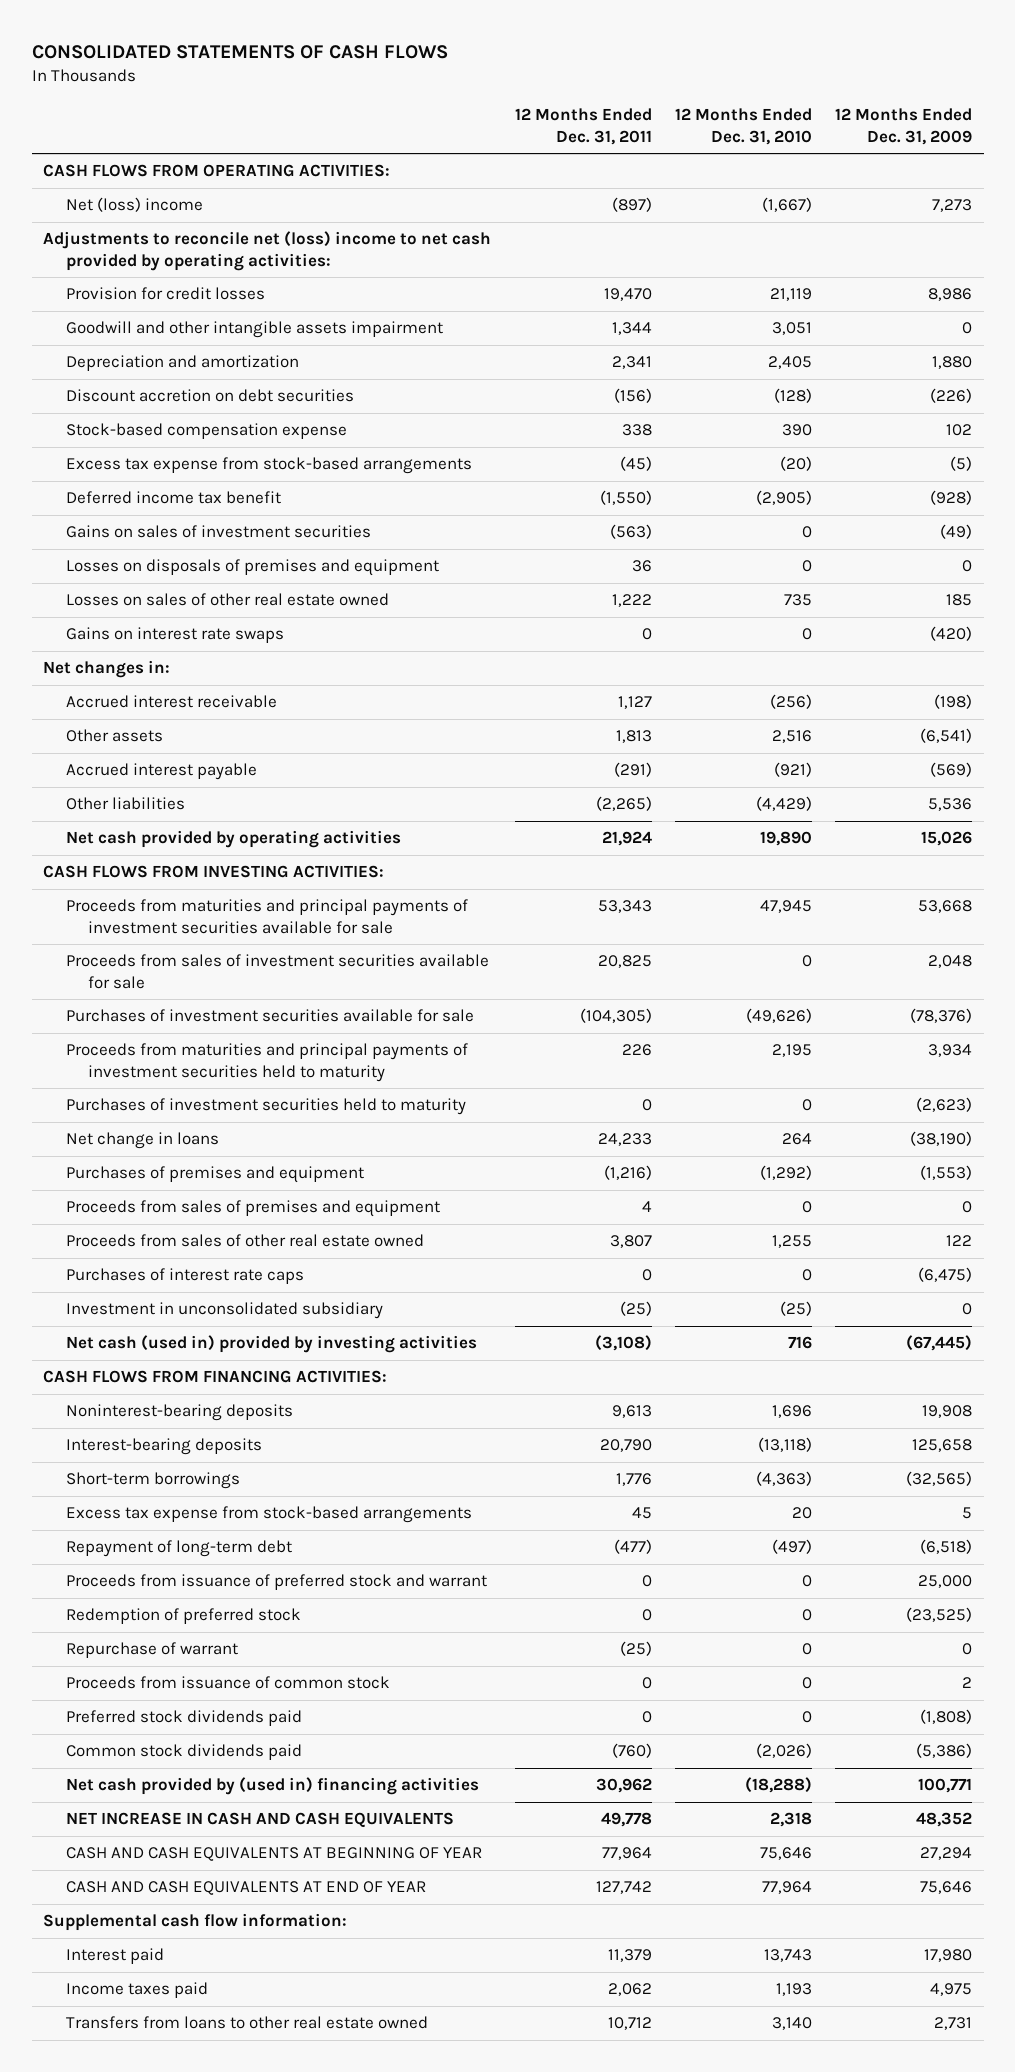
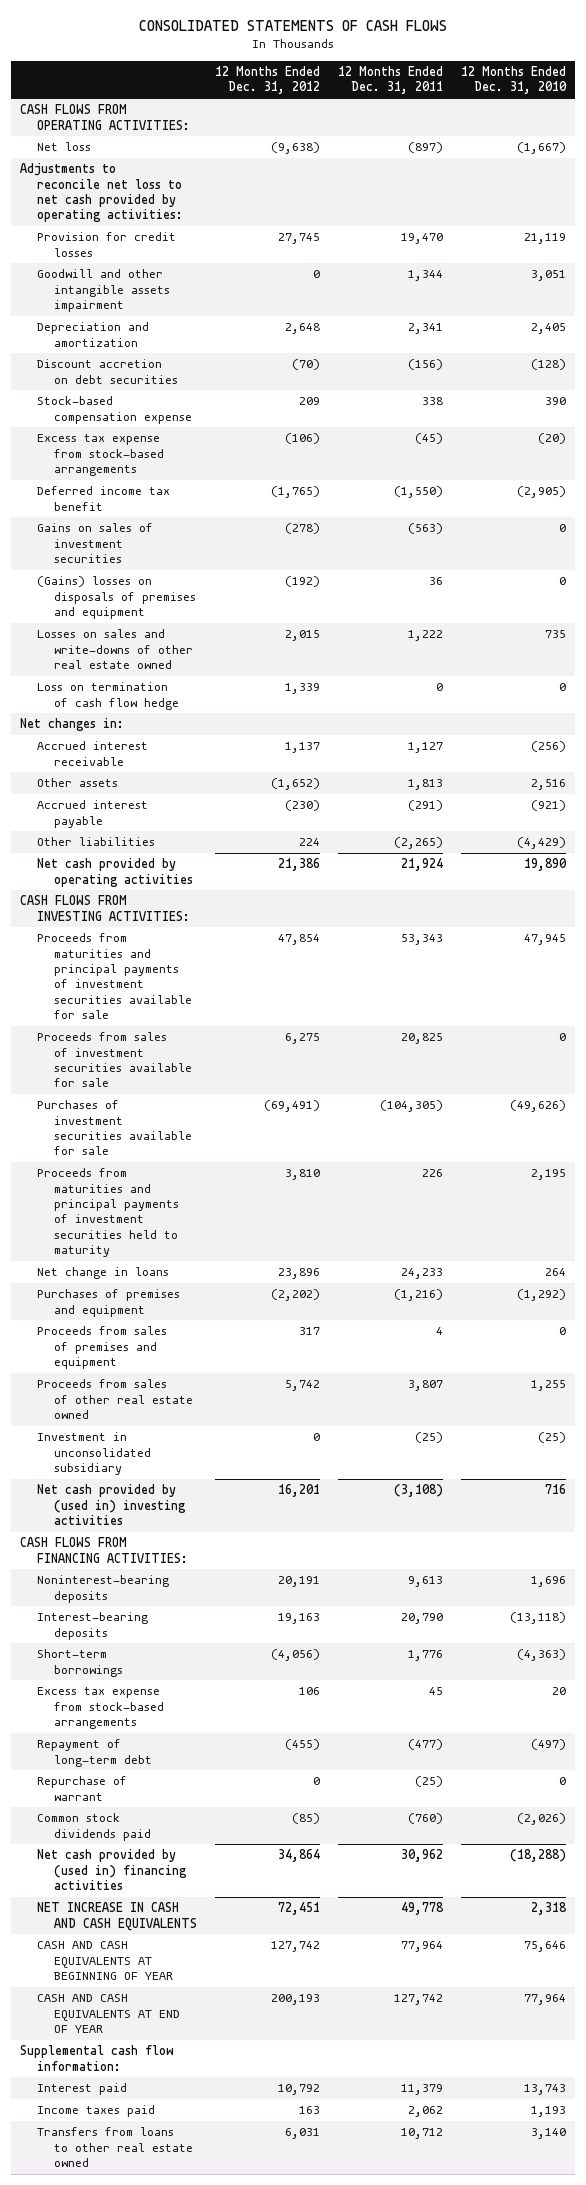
[835,108,973,145] 12 Months Ended Dec. 31, 2009 -> none
none -> [214,66,320,95] 12 Months Ended Dec. 31, 2012
[65,197,203,213] Net (loss) income -> [36,142,91,152] Net loss
[43,231,492,271] Adjustments to reconcile net (loss) income to net cash provided by operating activities: -> [20,163,183,223] Adjustments to reconcile net loss to net cash provided by operating activities:
[65,627,284,644] Gains on interest rate swaps -> none
[65,559,439,577] Losses on disposals of premises and equipment -> [36,576,196,620] (Gains) losses on disposals of premises and equipment
[65,593,389,607] Losses on sales of other real estate owned -> [36,629,193,670] Losses on sales and write-downs of other real estate owned
none -> [36,682,179,710] Loss on termination of cash flow hedge
[65,1098,466,1116] Purchases of investment securities held to maturity -> none
[65,1268,304,1285] Purchases of interest rate caps -> none
[65,1335,477,1354] Net cash (used in) provided by investing activities -> [36,1484,186,1526] Net cash provided by (used in) investing activities
[65,1574,487,1591] Proceeds from issuance of preferred stock and warrant -> none
[65,1608,301,1625] Redemption of preferred stock -> none
[65,1676,390,1690] Proceeds from issuance of common stock -> none
[65,1710,302,1727] Preferred stock dividends paid -> none

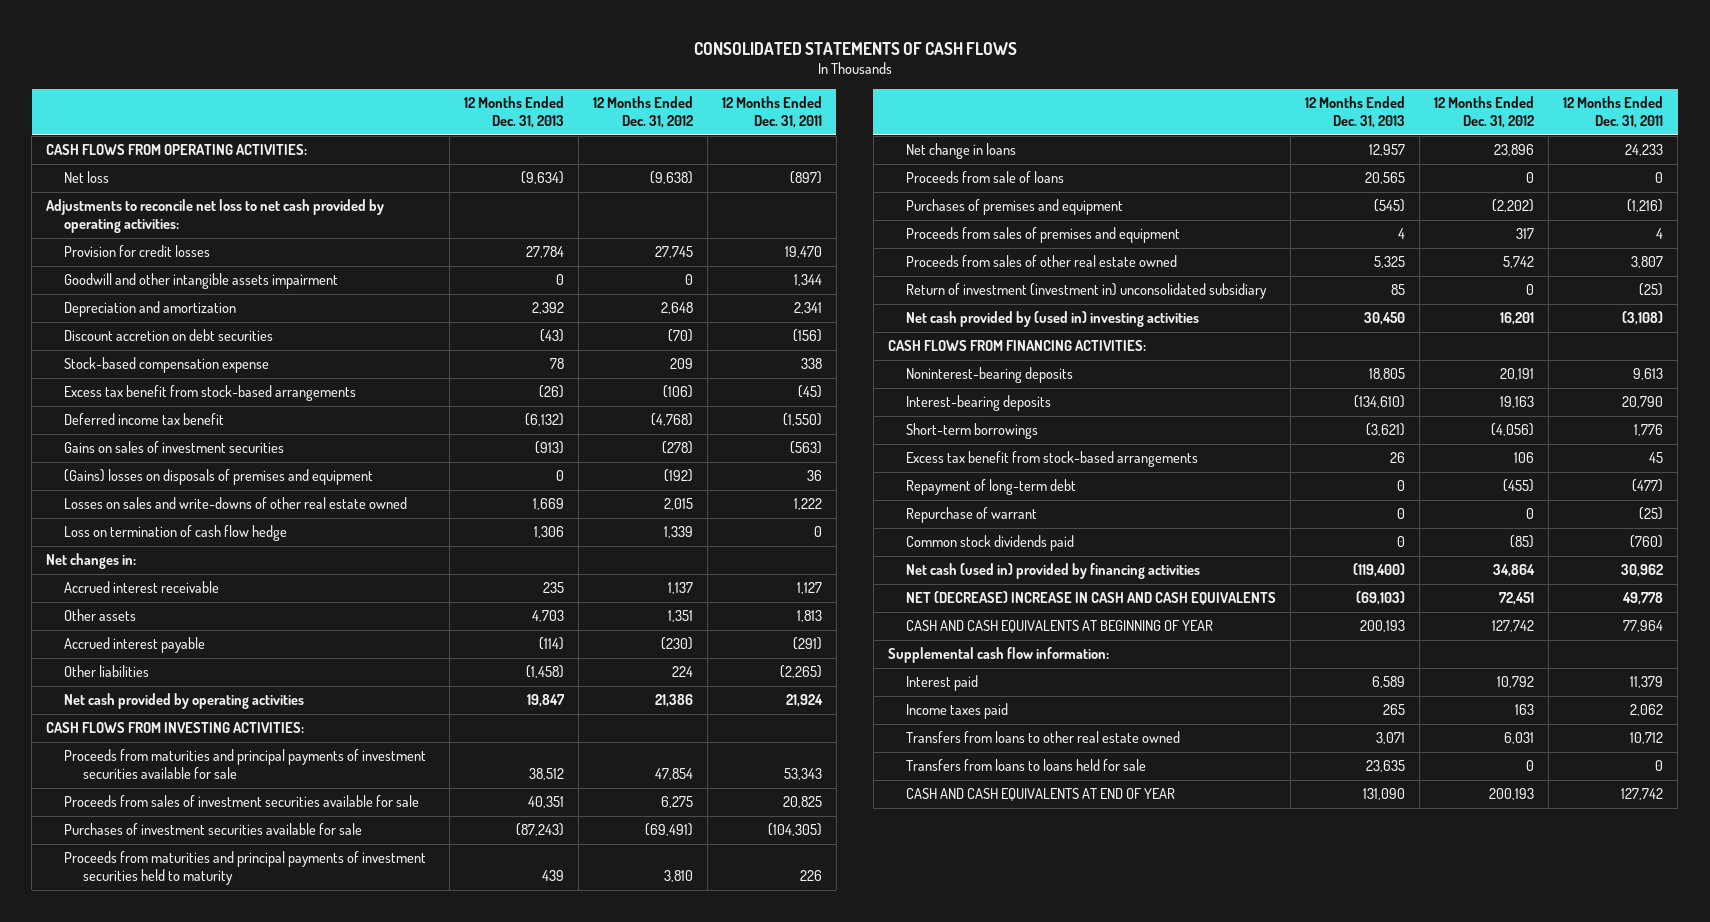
[460,66,567,95] 12 Months Ended Dec. 31, 2010 -> none
none -> [463,96,564,129] 12 Months Ended Dec. 31, 2013
[36,434,164,477] Excess tax expense from stock-based arrangements -> [64,385,357,402] Excess tax benefit from stock-based arrangements
[270,486,320,499] (1,765) -> [650,413,693,427] (4,768)
[270,778,320,791] (1,652) -> [667,610,693,623] 1,351
none -> [906,171,1065,184] Proceeds from sale of loans
[36,1432,151,1476] Investment in unconsolidated subsidiary -> [906,283,1268,300] Return of investment (investment in) unconsolidated subsidiary
[36,1687,164,1730] Excess tax expense from stock-based arrangements -> [906,451,1199,468] Excess tax benefit from stock-based arrangements
[36,1849,187,1891] Net cash provided by (used in) financing activities -> [906,563,1201,580] Net cash (used in) provided by financing activities
[36,1902,197,1931] NET INCREASE IN CASH AND CASH EQUIVALENTS -> [906,591,1277,606] NET (DECREASE) INCREASE IN CASH AND CASH EQUIVALENTS
none -> [906,759,1147,772] Transfers from loans to loans held for sale
[36,1994,180,2034] CASH AND CASH EQUIVALENTS AT END OF YEAR -> [906,788,1176,802] CASH AND CASH EQUIVALENTS AT END OF YEAR

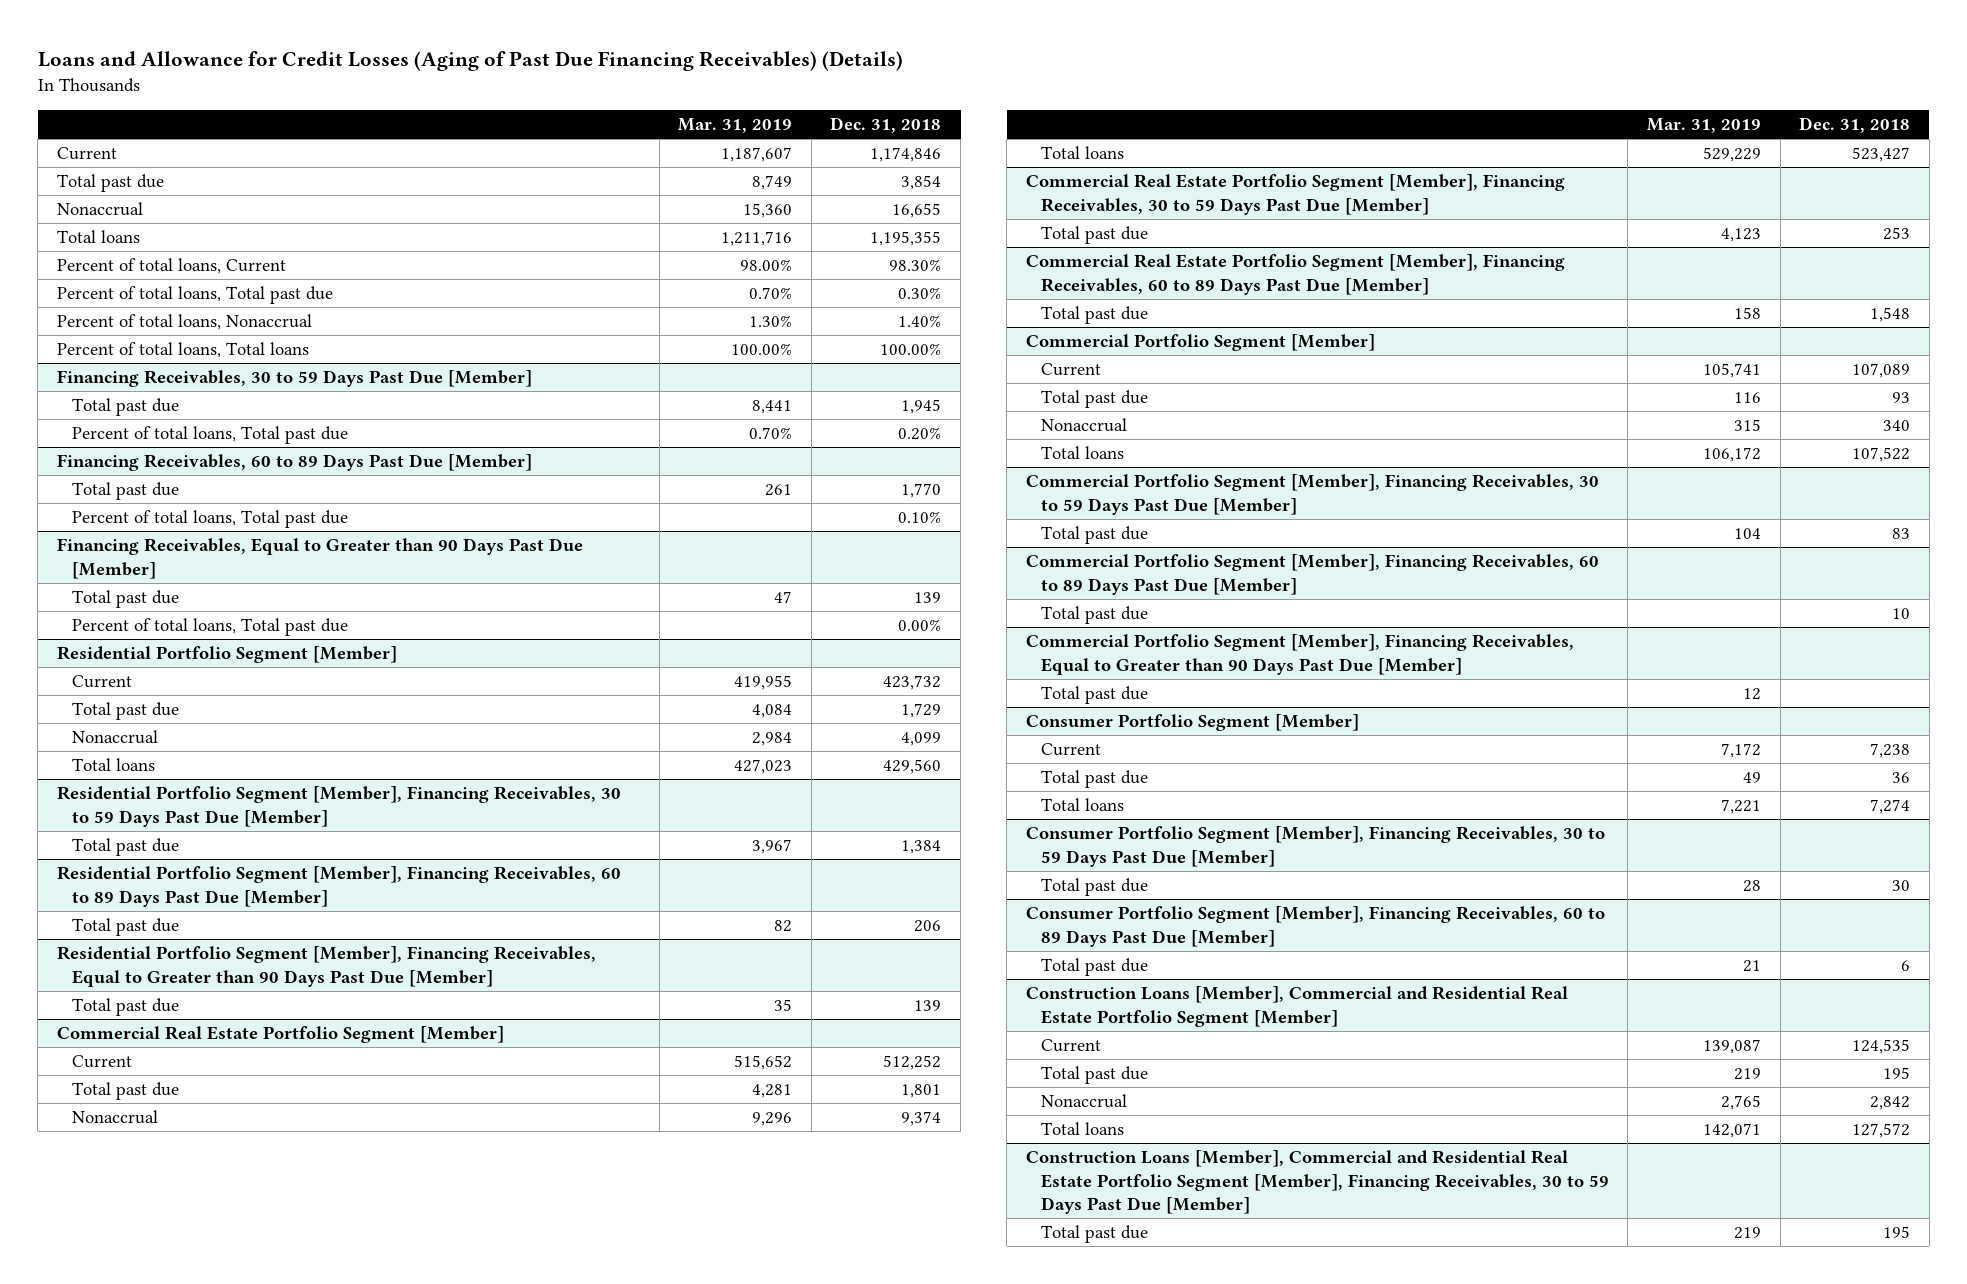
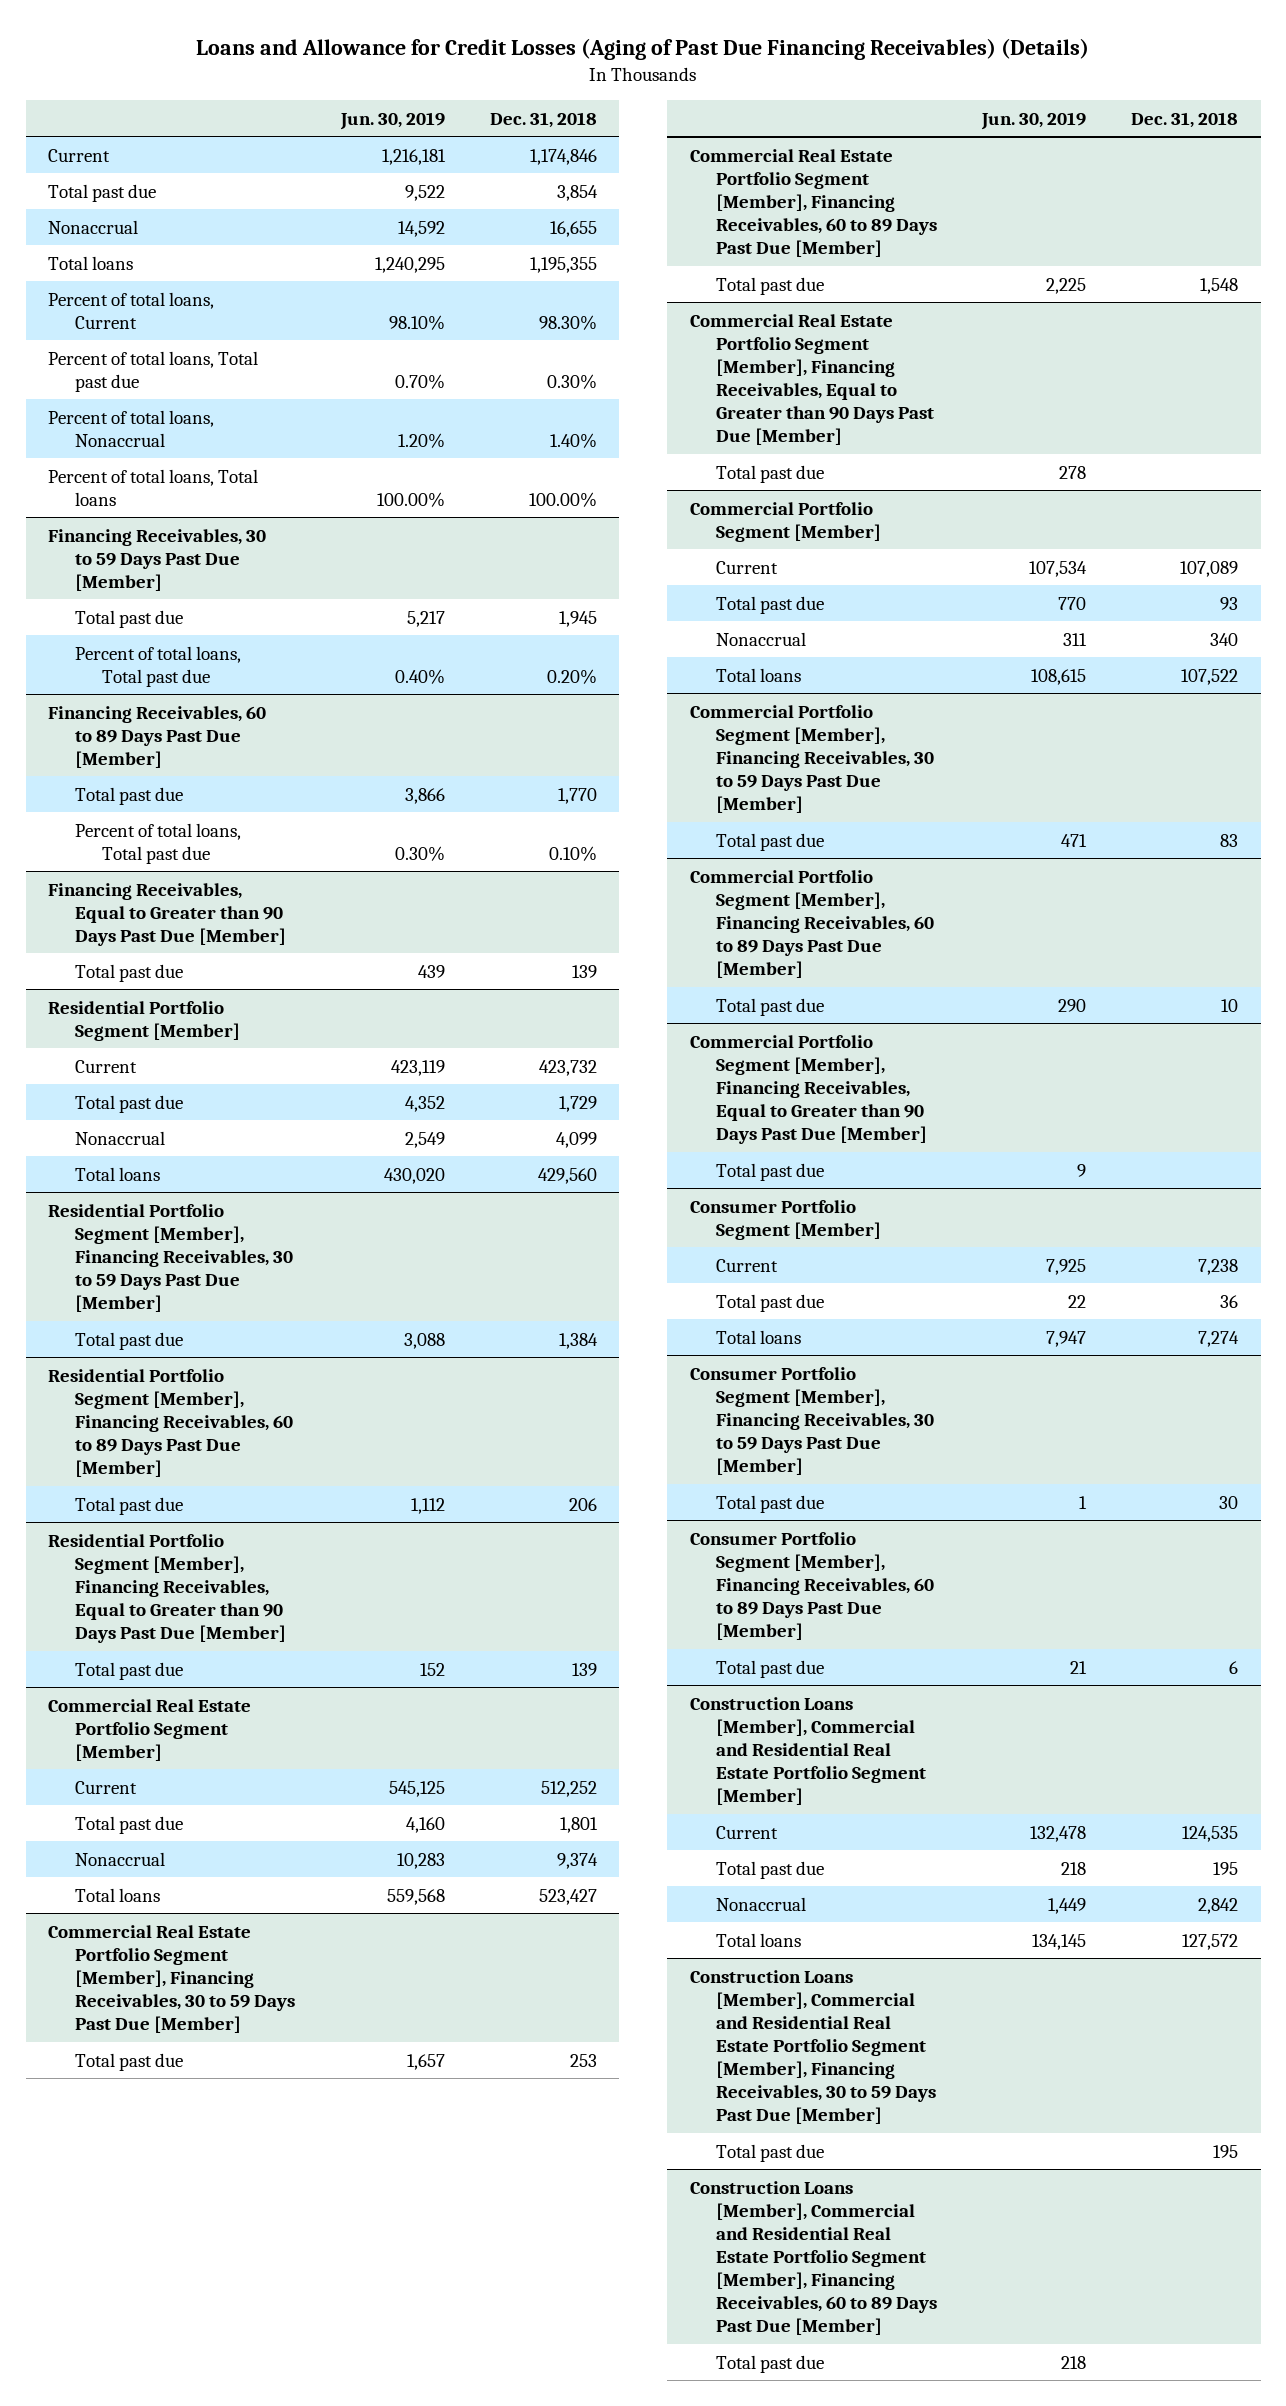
[678,117,793,133] Mar. 31, 2019 -> none
none -> [339,111,445,130] Jun. 30, 2019
[71,618,348,637] Percent of total loans, Total past due -> none
none -> [689,313,935,446] Commercial Real Estate Portfolio Segment [Member], Financing Receivables, Equal to Greater than 90 Days Past Due [Member]
none -> [716,464,825,483] Total past due
none -> [689,2180,938,2336] Construction Loans [Member], Commercial and Residential Real Estate Portfolio Segment [Member], Financing Receivables, 60 to 89 Days Past Due [Member]
none -> [716,2354,825,2373] Total past due

